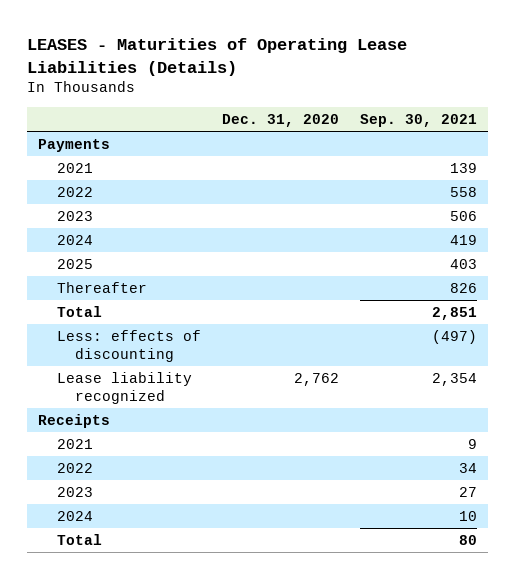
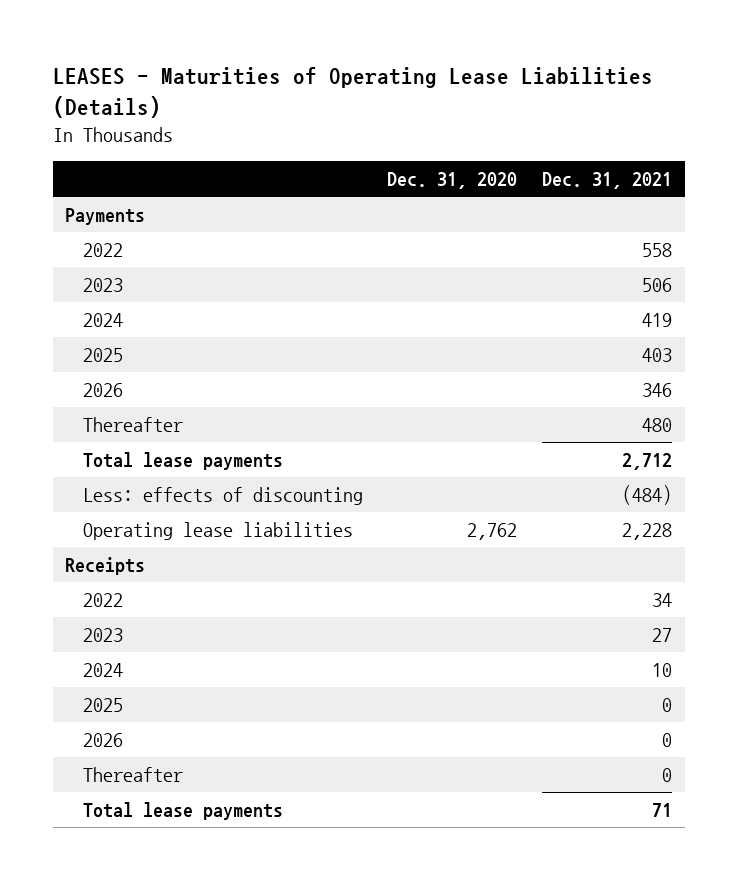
[360,113,478,127] Sep. 30, 2021 -> none
none -> [542,171,673,189] Dec. 31, 2021
[56,162,93,173] 2021 -> none
none -> [82,382,123,397] 2026
[56,305,102,317] Total -> [82,451,283,470] Total lease payments
[56,371,192,404] Lease liability recognized -> [82,521,353,540] Operating lease liabilities
[56,438,93,449] 2021 -> none
none -> [82,697,123,712] 2025
none -> [82,732,123,747] 2026
none -> [82,766,183,782] Thereafter
[56,533,102,545] Total -> [82,801,283,820] Total lease payments

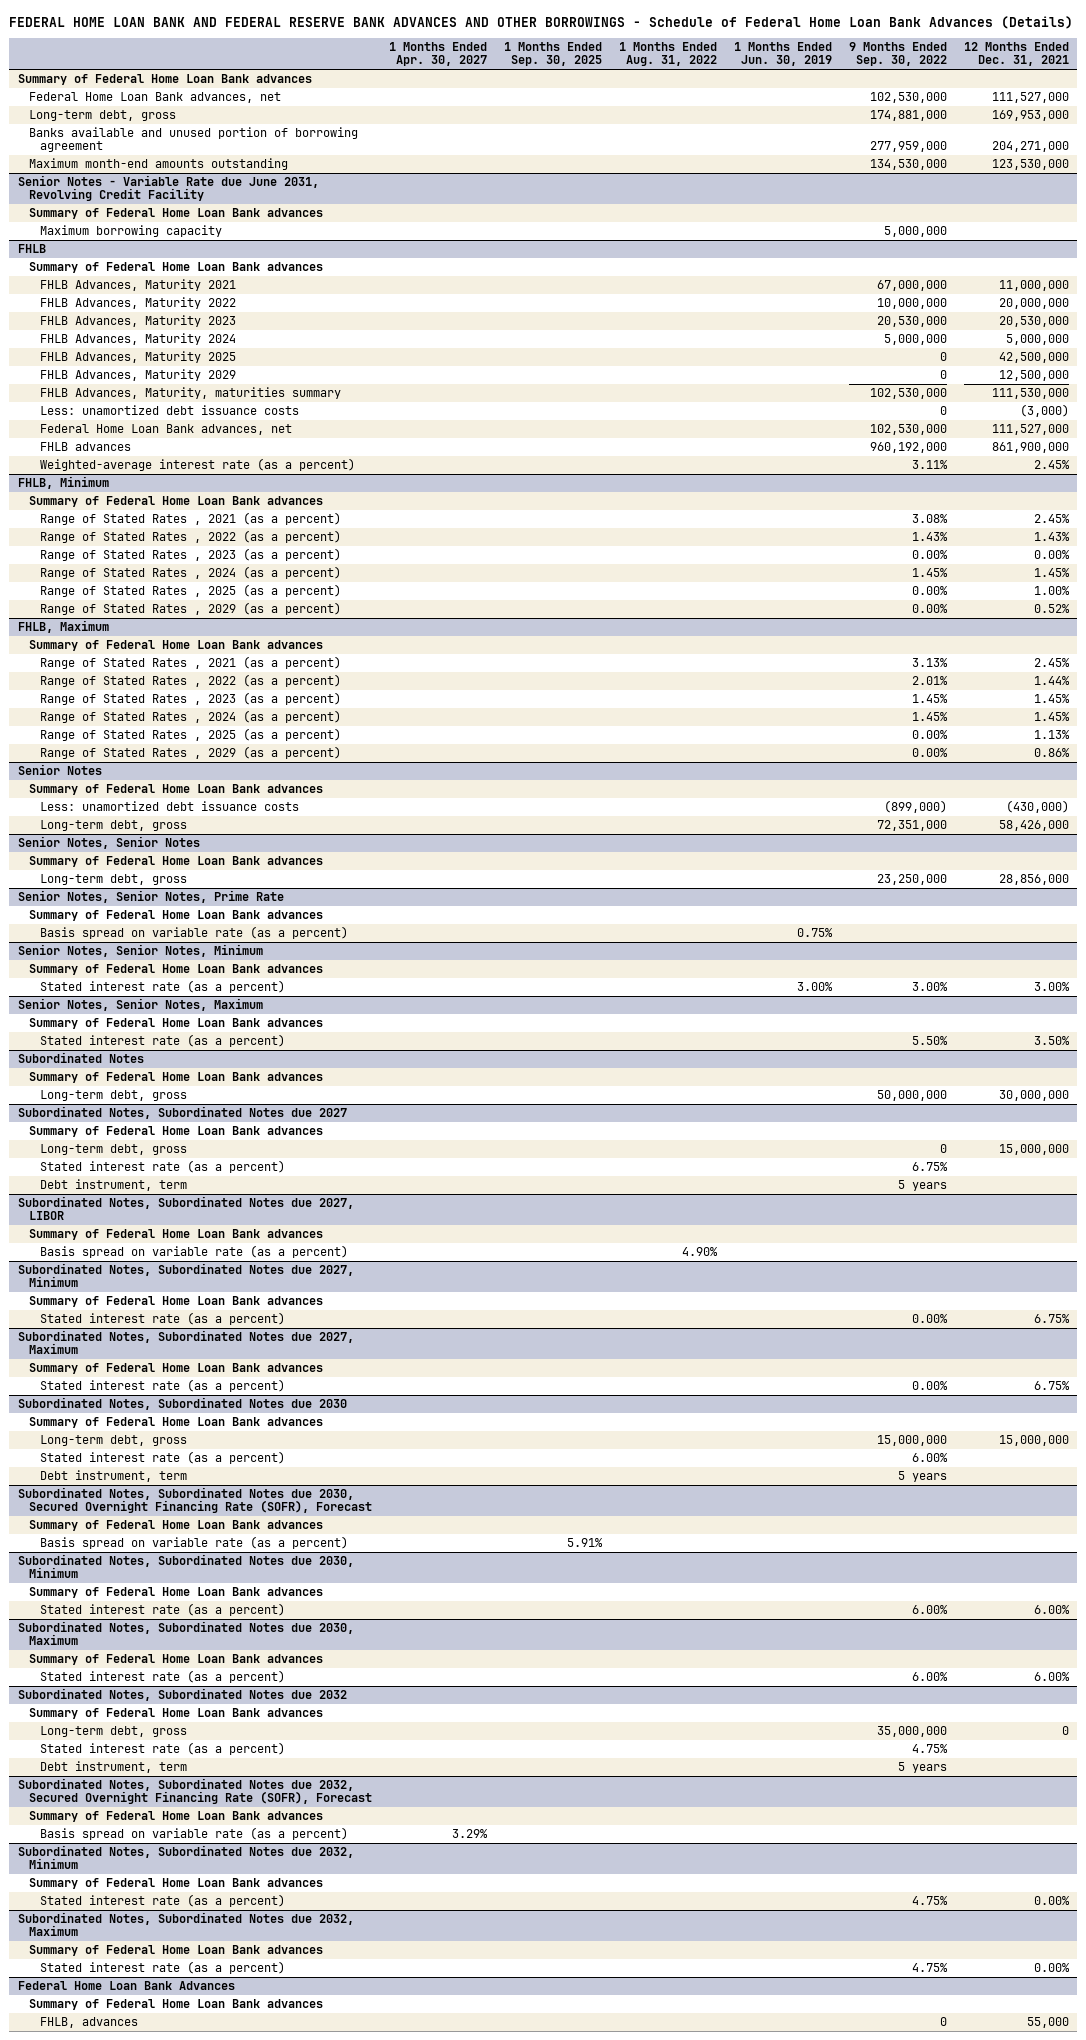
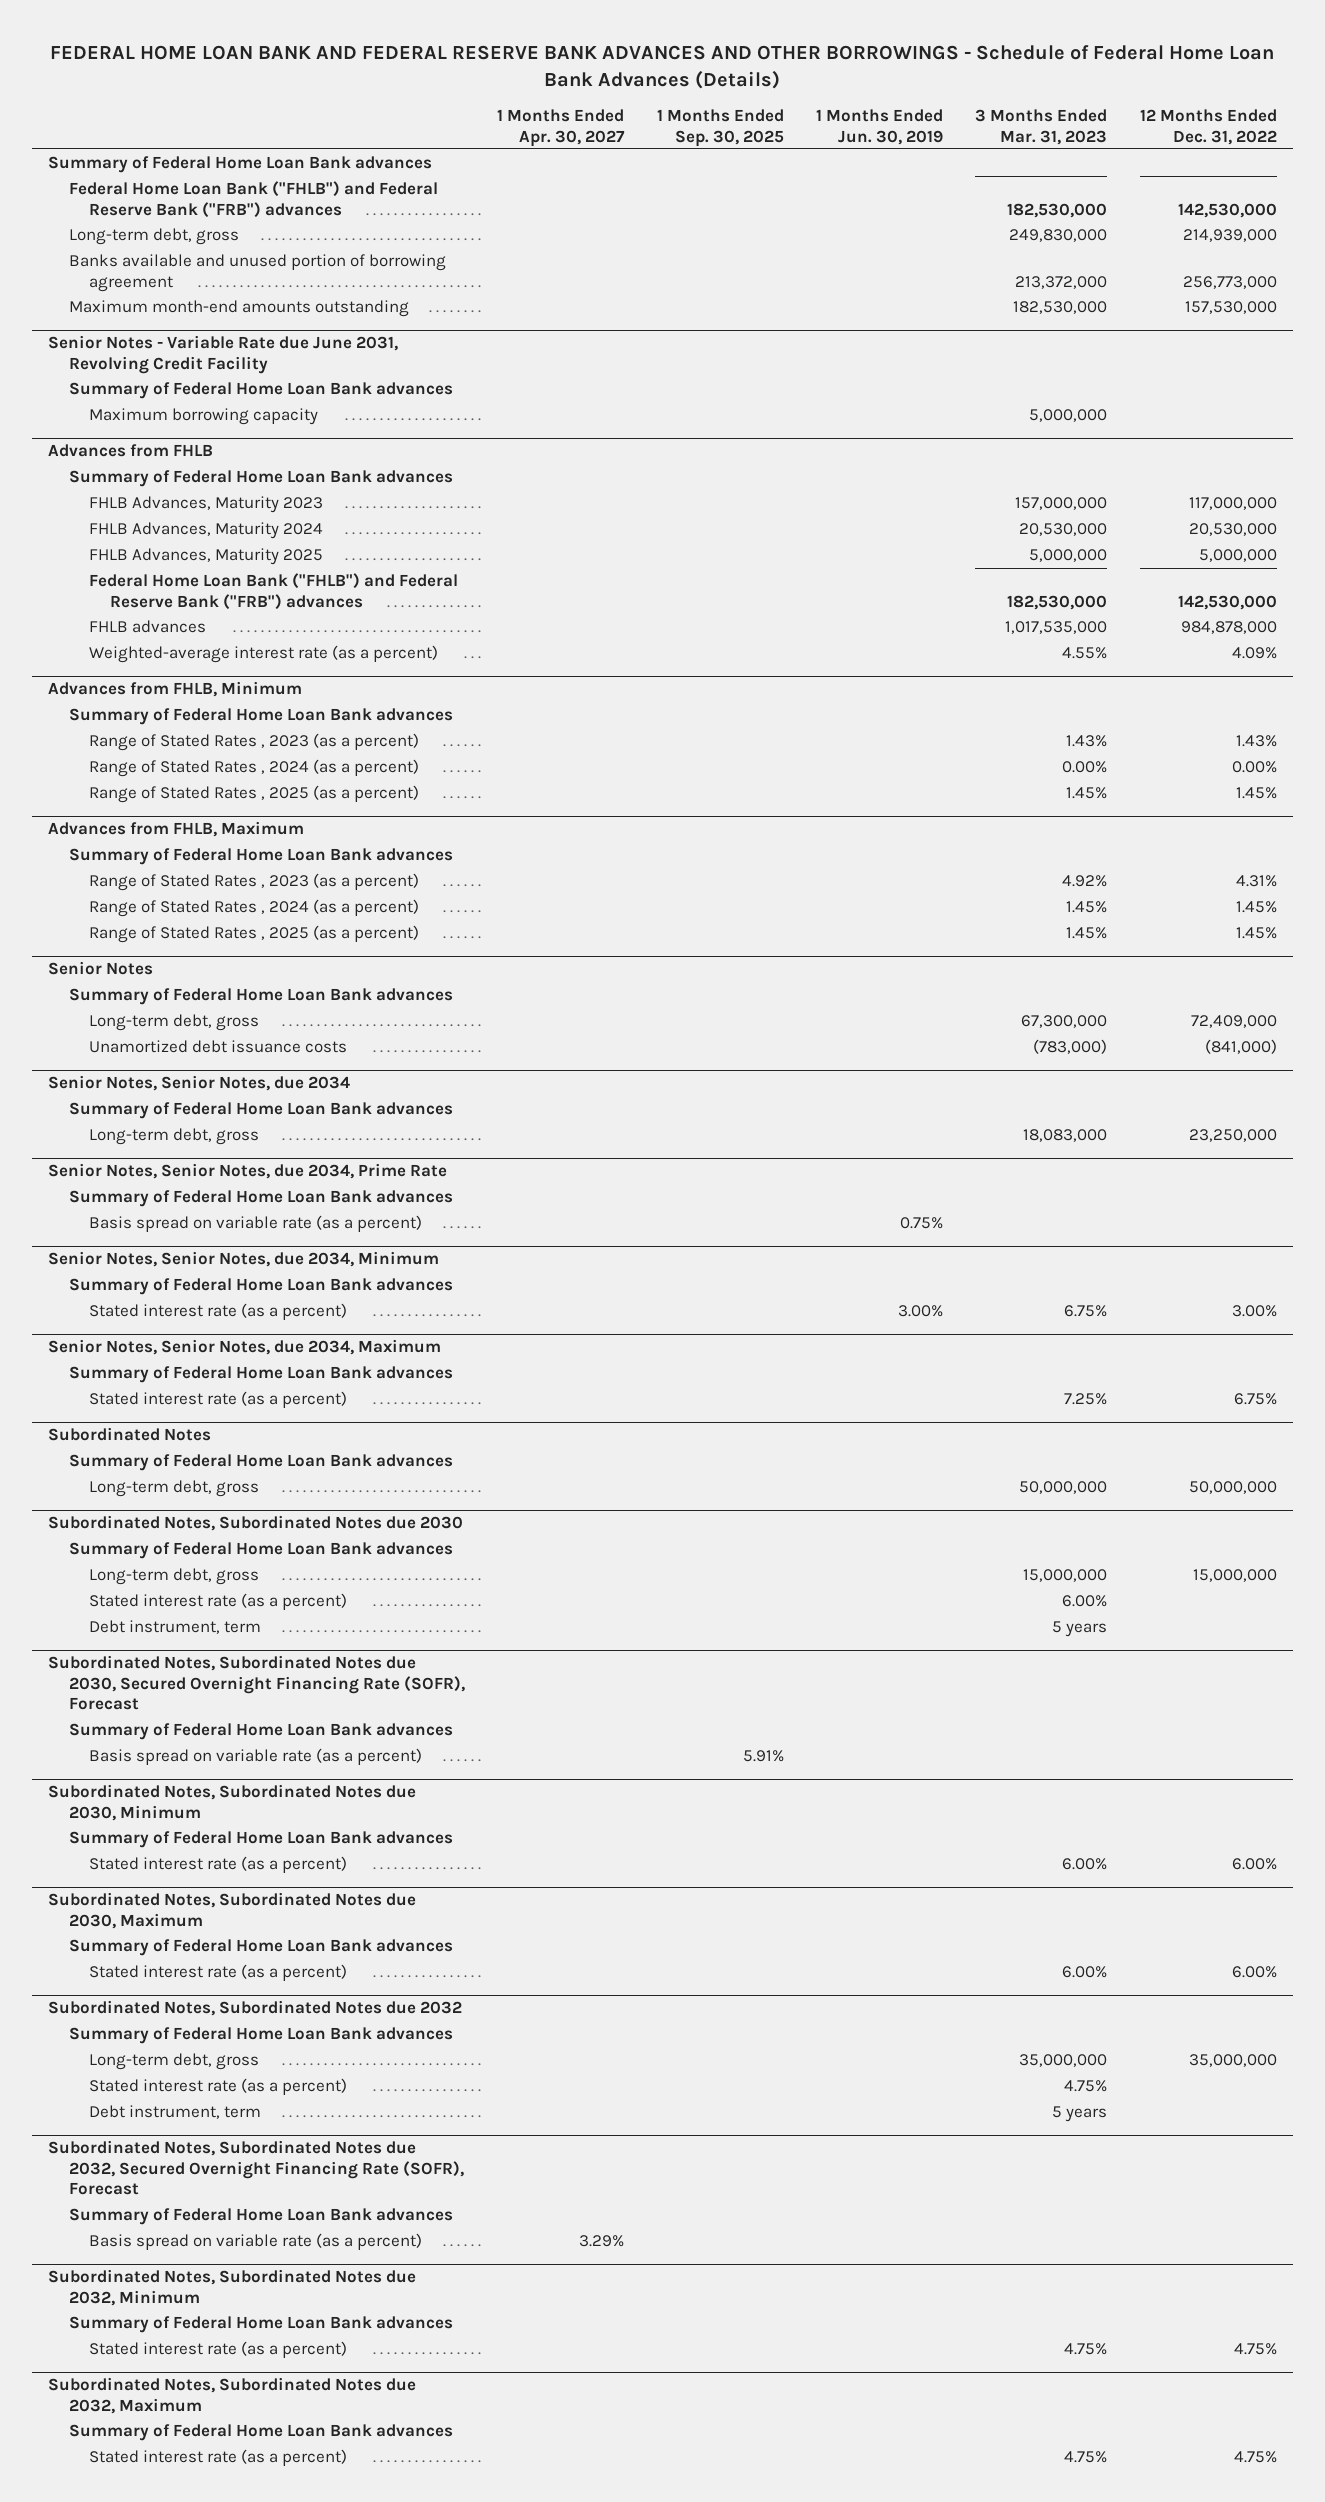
[618,42,717,67] 1 Months Ended Aug. 31, 2022 -> none
[848,42,947,67] 9 Months Ended Sep. 30, 2022 -> none
[963,42,1069,67] 12 Months Ended Dec. 31, 2021 -> none
none -> [975,109,1108,145] 3 Months Ended Mar. 31, 2023
none -> [1139,109,1277,145] 12 Months Ended Dec. 31, 2022
[28,92,281,104] Federal Home Loan Bank advances, net -> [68,181,438,218] Federal Home Loan Bank ("FHLB") and Federal Reserve Bank ("FRB") advances
[17,244,46,254] FHLB -> [48,444,214,458] Advances from FHLB
[39,279,236,292] FHLB Advances, Maturity 2021 -> none
[39,297,236,310] FHLB Advances, Maturity 2022 -> none
[39,369,236,382] FHLB Advances, Maturity 2029 -> none
[39,387,341,400] FHLB Advances, Maturity, maturities summary -> none
[39,405,299,416] Less: unamortized debt issuance costs -> none
[39,424,292,436] Federal Home Loan Bank advances, net -> [89,573,459,610] Federal Home Loan Bank ("FHLB") and Federal Reserve Bank ("FRB") advances
[17,476,109,490] FHLB, Minimum -> [48,681,303,698] Advances from FHLB, Minimum
[39,512,341,526] Range of Stated Rates , 2021 (as a percent) -> none
[39,530,341,544] Range of Stated Rates , 2022 (as a percent) -> none
[39,602,341,616] Range of Stated Rates , 2029 (as a percent) -> none
[17,620,109,634] FHLB, Maximum -> [48,821,305,838] Advances from FHLB, Maximum
[39,656,341,670] Range of Stated Rates , 2021 (as a percent) -> none
[39,674,341,688] Range of Stated Rates , 2022 (as a percent) -> none
[39,746,341,760] Range of Stated Rates , 2029 (as a percent) -> none
[39,801,299,812] Less: unamortized debt issuance costs -> none
none -> [89,1040,348,1054] Unamortized debt issuance costs
[17,836,200,850] Senior Notes, Senior Notes -> [48,1075,351,1092] Senior Notes, Senior Notes, due 2034
[17,890,284,904] Senior Notes, Senior Notes, Prime Rate -> [48,1163,448,1180] Senior Notes, Senior Notes, due 2034, Prime Rate
[17,944,263,958] Senior Notes, Senior Notes, Minimum -> [48,1251,440,1268] Senior Notes, Senior Notes, due 2034, Minimum
[17,998,263,1012] Senior Notes, Senior Notes, Maximum -> [48,1339,442,1356] Senior Notes, Senior Notes, due 2034, Maximum
[17,1106,347,1120] Subordinated Notes, Subordinated Notes due 2027 -> none
[28,1126,323,1138] Summary of Federal Home Loan Bank advances -> none
[39,1144,187,1156] Long-term debt, gross -> none
[39,1160,285,1174] Stated interest rate (as a percent) -> none
[39,1179,187,1192] Debt instrument, term -> none
[17,1196,354,1221] Subordinated Notes, Subordinated Notes due 2027, LIBOR -> none
[28,1229,323,1241] Summary of Federal Home Loan Bank advances -> none
[39,1245,348,1259] Basis spread on variable rate (as a percent) -> none
[17,1263,354,1288] Subordinated Notes, Subordinated Notes due 2027, Minimum -> none
[28,1296,323,1308] Summary of Federal Home Loan Bank advances -> none
[39,1312,285,1326] Stated interest rate (as a percent) -> none
[17,1330,354,1355] Subordinated Notes, Subordinated Notes due 2027, Maximum -> none
[28,1363,323,1375] Summary of Federal Home Loan Bank advances -> none
[39,1379,285,1393] Stated interest rate (as a percent) -> none
[17,1981,235,1991] Federal Home Loan Bank Advances -> none
[28,1999,323,2011] Summary of Federal Home Loan Bank advances -> none
[39,2017,138,2029] FHLB, advances -> none

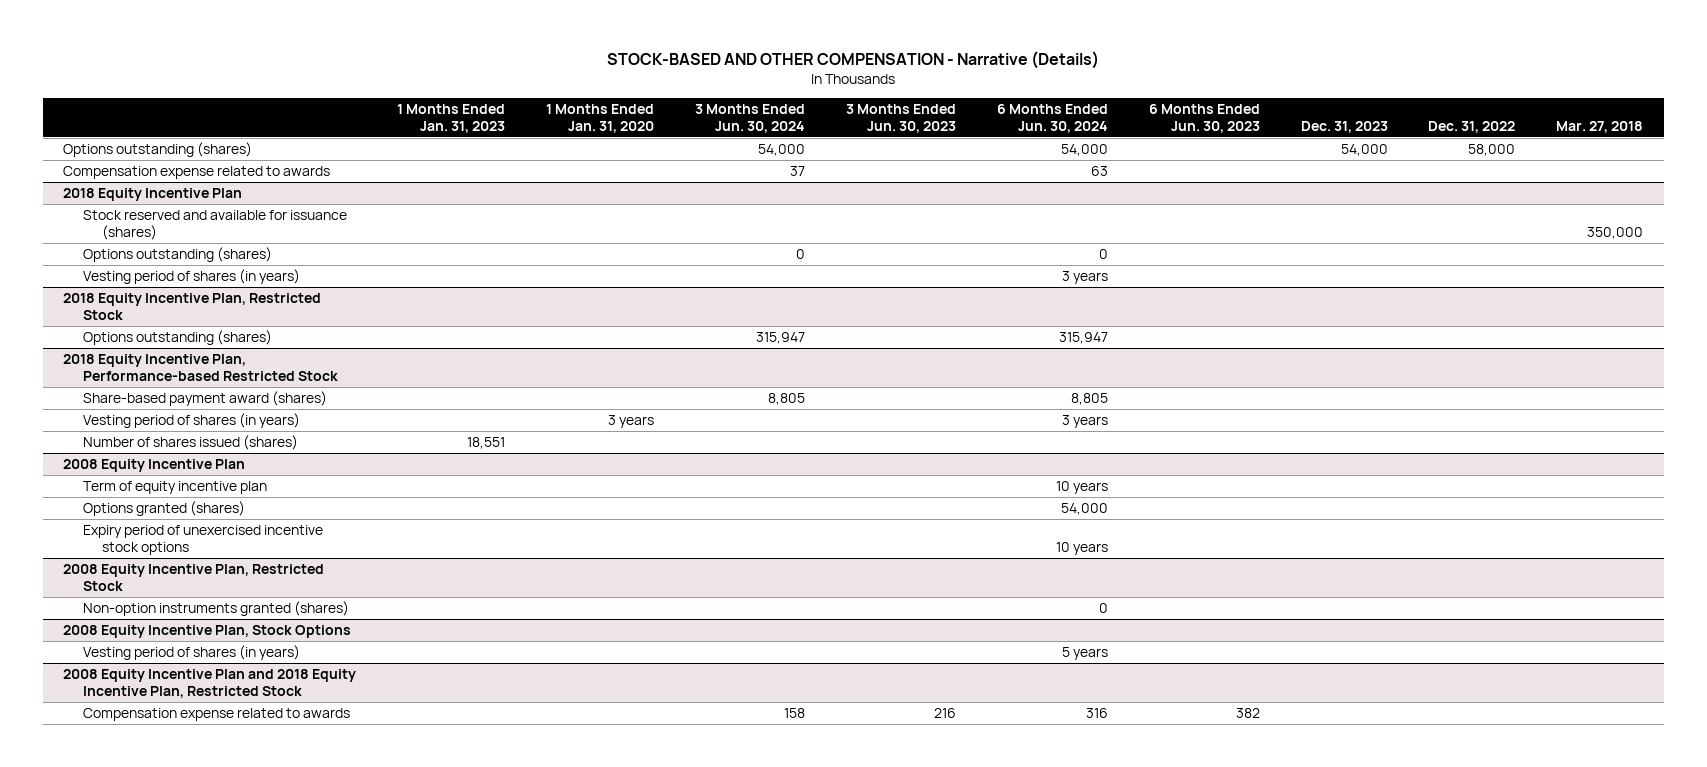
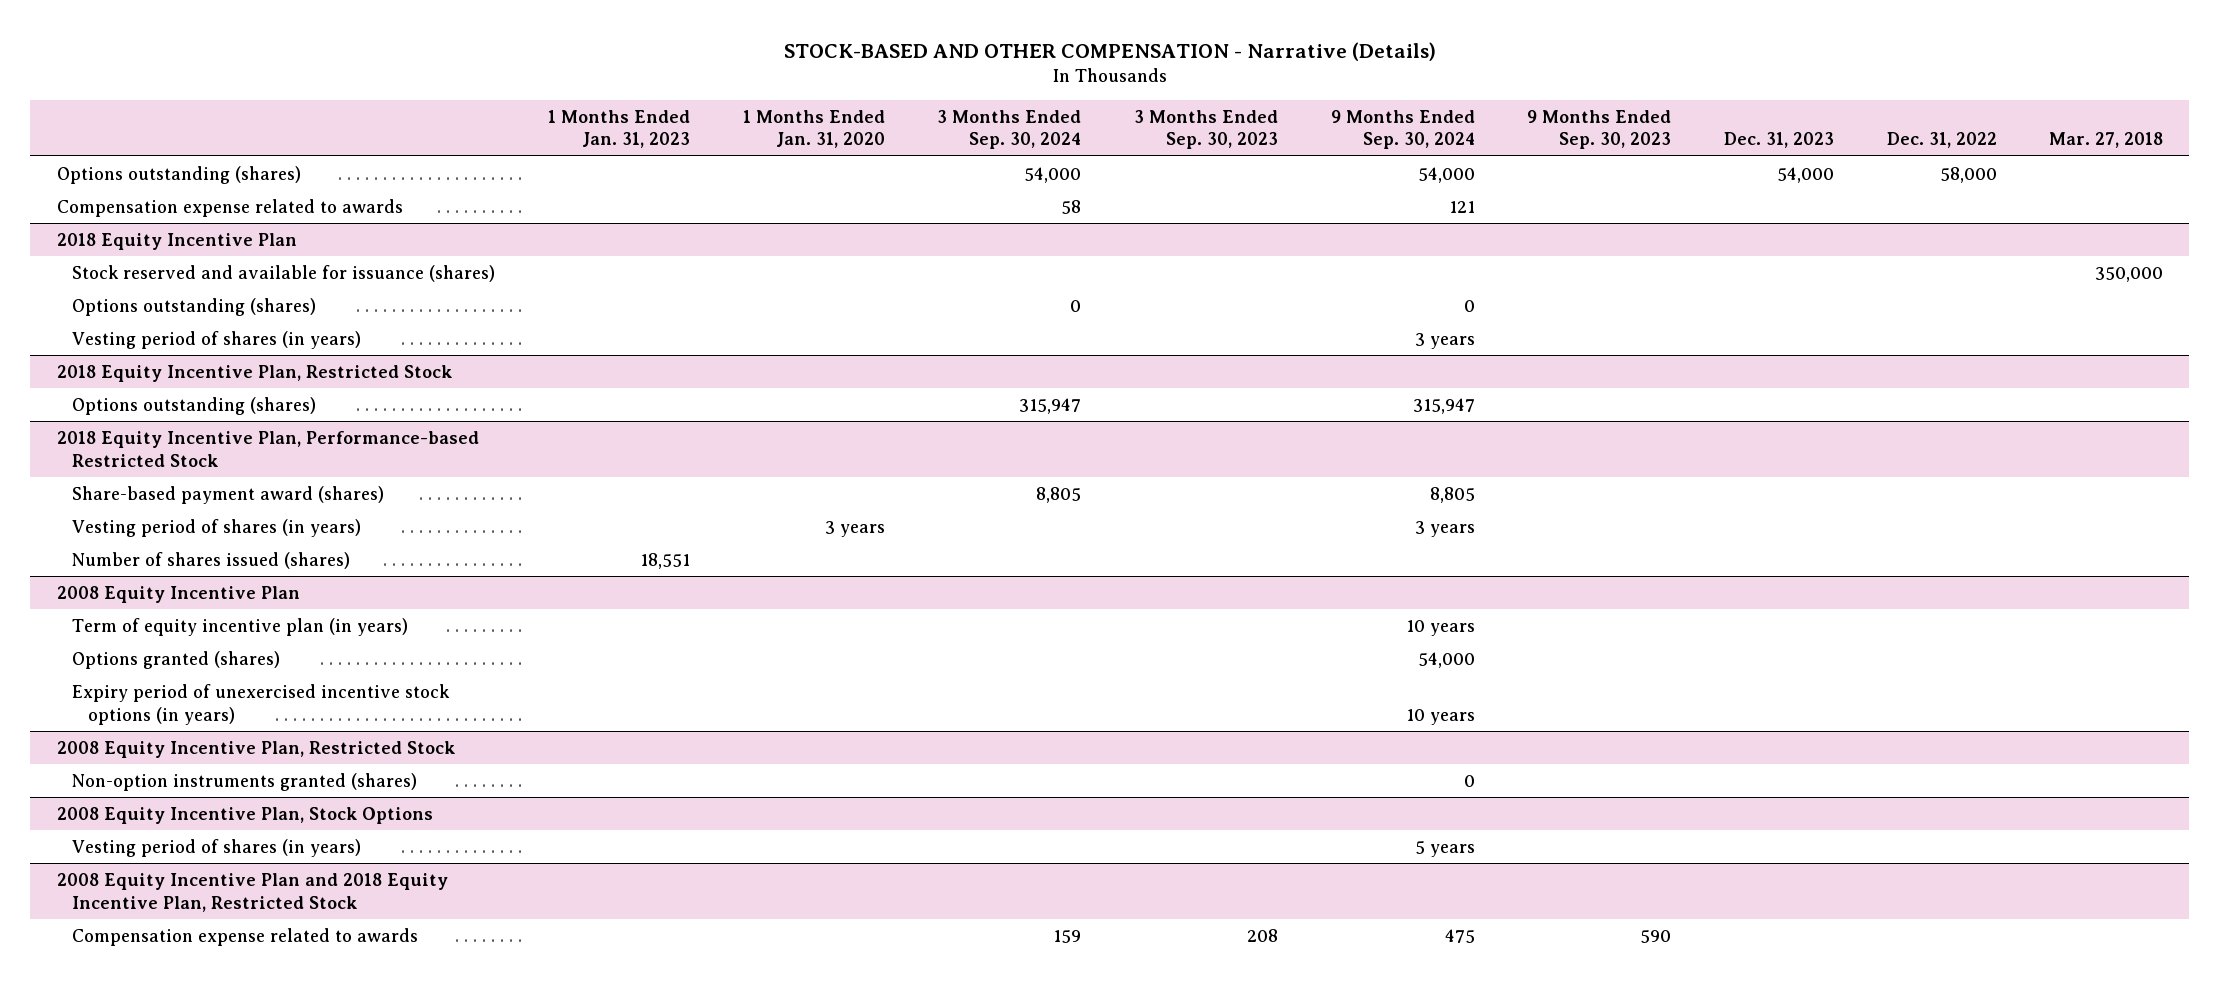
[695,104,806,133] 3 Months Ended Jun. 30, 2024 -> none
[845,104,956,133] 3 Months Ended Jun. 30, 2023 -> none
[996,104,1108,133] 6 Months Ended Jun. 30, 2024 -> none
[1148,104,1260,133] 6 Months Ended Jun. 30, 2023 -> none
none -> [937,109,1082,150] 3 Months Ended Sep. 30, 2024
none -> [1133,109,1278,150] 3 Months Ended Sep. 30, 2023
none -> [1330,109,1475,150] 9 Months Ended Sep. 30, 2024
none -> [1527,109,1672,150] 9 Months Ended Sep. 30, 2023
[82,481,267,495] Term of equity incentive plan -> [72,617,409,636] Term of equity incentive plan (in years)
[82,525,323,555] Expiry period of unexercised incentive stock options -> [72,683,451,725] Expiry period of unexercised incentive stock options (in years)

